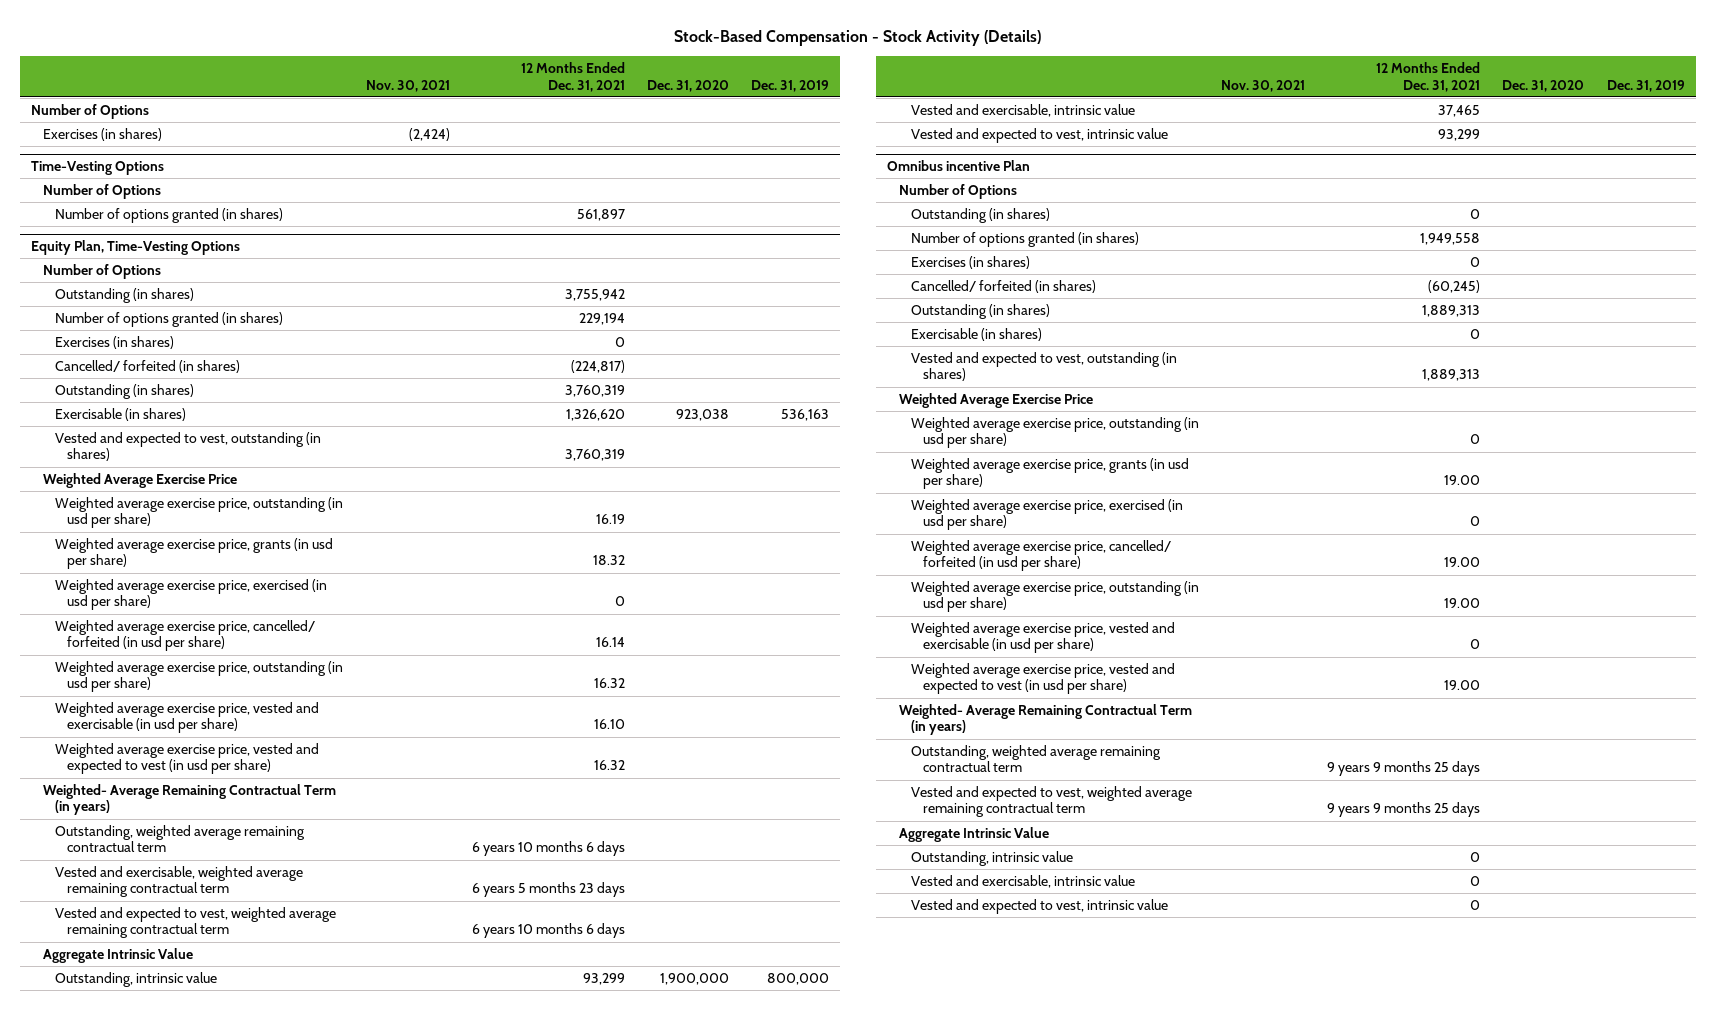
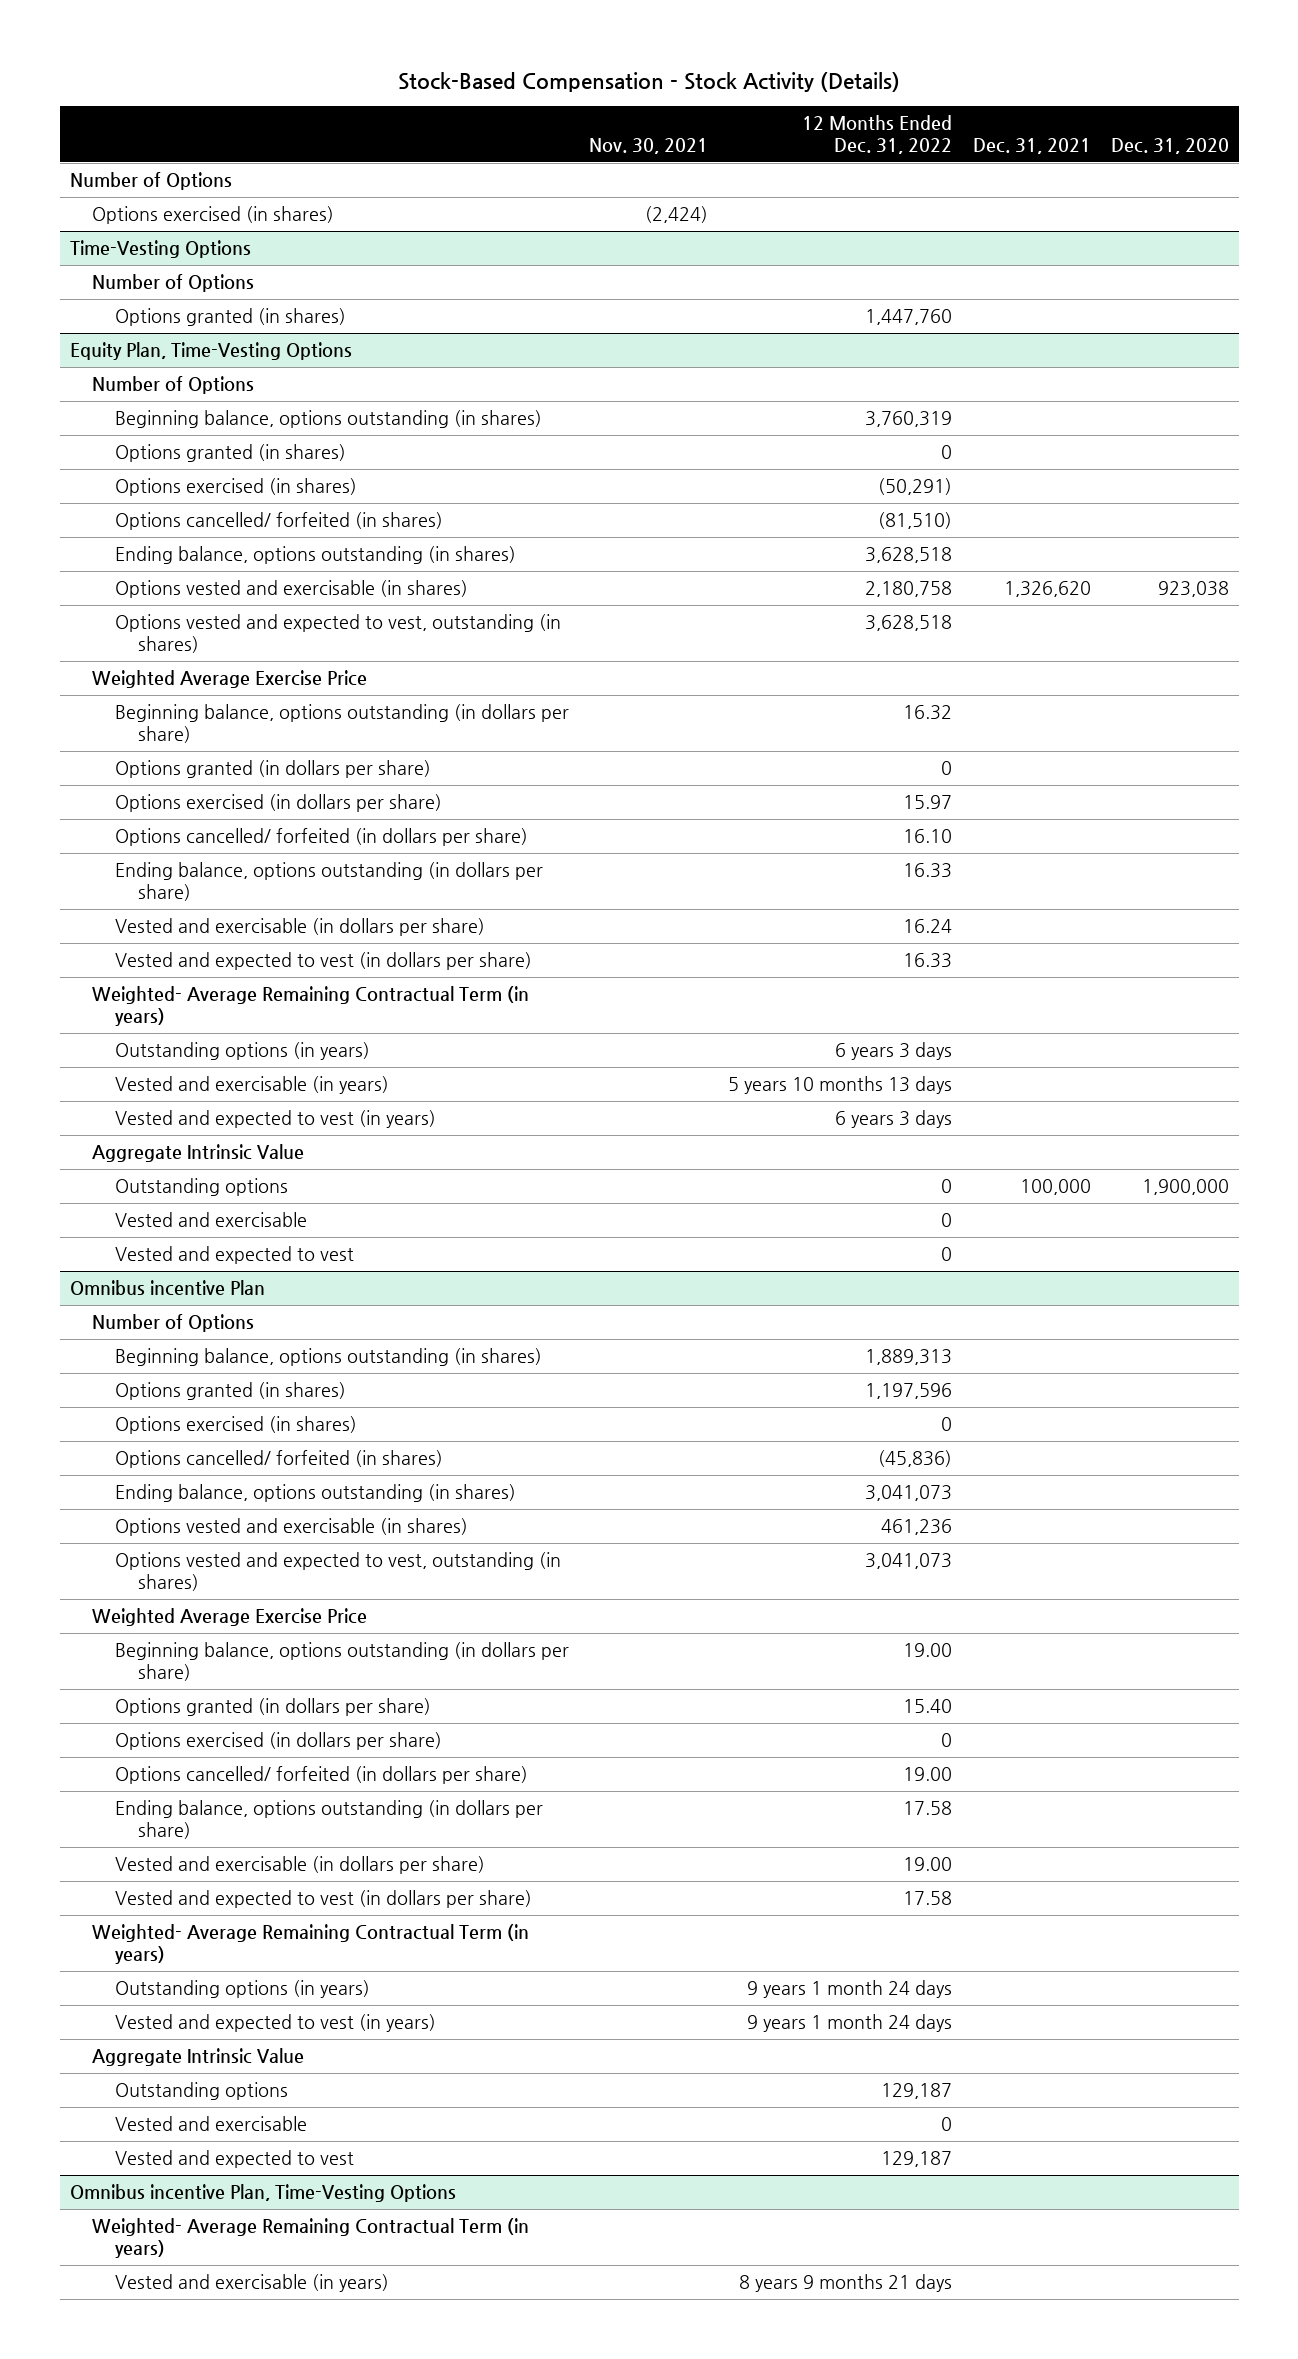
[520,62,625,92] 12 Months Ended Dec. 31, 2021 -> none
[751,79,830,92] Dec. 31, 2019 -> none
none -> [802,115,953,154] 12 Months Ended Dec. 31, 2022
none -> [972,137,1091,154] Dec. 31, 2021
[43,128,163,142] Exercises (in shares) -> [92,206,335,225] Options exercised (in shares)
[55,208,284,224] Number of options granted (in shares) -> [115,308,347,327] Options granted (in shares)
[55,288,195,304] Outstanding (in shares) -> [115,410,543,429] Beginning balance, options outstanding (in shares)
[55,312,284,328] Number of options granted (in shares) -> [115,444,347,463] Options granted (in shares)
[55,336,175,350] Exercises (in shares) -> [115,478,358,497] Options exercised (in shares)
[55,360,241,374] Cancelled/ forfeited (in shares) -> [115,512,444,531] Options cancelled/ forfeited (in shares)
[55,384,195,400] Outstanding (in shares) -> [115,546,517,565] Ending balance, options outstanding (in shares)
[55,408,187,422] Exercisable (in shares) -> [115,580,469,599] Options vested and exercisable (in shares)
[55,432,322,462] Vested and expected to vest, outstanding (in shares) -> [115,614,562,653] Options vested and expected to vest, outstanding (in shares)
[55,497,344,529] Weighted average exercise price, outstanding (in usd per share) -> [115,704,570,743] Beginning balance, options outstanding (in dollars per share)
[55,538,334,570] Weighted average exercise price, grants (in usd per share) -> [115,760,432,779] Options granted (in dollars per share)
[55,579,328,611] Weighted average exercise price, exercised (in usd per share) -> [115,794,443,813] Options exercised (in dollars per share)
[55,620,316,652] Weighted average exercise price, cancelled/ forfeited (in usd per share) -> [115,828,529,847] Options cancelled/ forfeited (in dollars per share)
[55,661,344,693] Weighted average exercise price, outstanding (in usd per share) -> [115,862,544,901] Ending balance, options outstanding (in dollars per share)
[55,702,320,734] Weighted average exercise price, vested and exercisable (in usd per share) -> [115,918,486,937] Vested and exercisable (in dollars per share)
[55,743,320,775] Weighted average exercise price, vested and expected to vest (in usd per share) -> [115,952,533,971] Vested and expected to vest (in dollars per share)
[55,825,306,853] Outstanding, weighted average remaining contractual term -> [115,1042,371,1061] Outstanding options (in years)
[55,866,304,898] Vested and exercisable, weighted average remaining contractual term -> [115,1076,390,1095] Vested and exercisable (in years)
[55,907,337,939] Vested and expected to vest, weighted average remaining contractual term -> [115,1110,437,1129] Vested and expected to vest (in years)
[55,972,218,988] Outstanding, intrinsic value -> [115,1178,289,1197] Outstanding options
[910,104,1135,118] Vested and exercisable, intrinsic value -> [115,1212,308,1228] Vested and exercisable
[910,128,1168,144] Vested and expected to vest, intrinsic value -> [115,1246,355,1265] Vested and expected to vest
[910,208,1050,224] Outstanding (in shares) -> [115,1348,543,1367] Beginning balance, options outstanding (in shares)
[910,232,1139,248] Number of options granted (in shares) -> [115,1382,347,1401] Options granted (in shares)
[910,256,1030,270] Exercises (in shares) -> [115,1416,358,1435] Options exercised (in shares)
[910,280,1096,294] Cancelled/ forfeited (in shares) -> [115,1450,444,1469] Options cancelled/ forfeited (in shares)
[910,304,1050,320] Outstanding (in shares) -> [115,1484,517,1503] Ending balance, options outstanding (in shares)
[910,328,1042,342] Exercisable (in shares) -> [115,1518,469,1537] Options vested and exercisable (in shares)
[910,352,1177,382] Vested and expected to vest, outstanding (in shares) -> [115,1552,562,1591] Options vested and expected to vest, outstanding (in shares)
[910,417,1199,449] Weighted average exercise price, outstanding (in usd per share) -> [115,1642,570,1681] Beginning balance, options outstanding (in dollars per share)
[910,458,1189,490] Weighted average exercise price, grants (in usd per share) -> [115,1698,432,1717] Options granted (in dollars per share)
[910,499,1183,531] Weighted average exercise price, exercised (in usd per share) -> [115,1732,443,1751] Options exercised (in dollars per share)
[910,540,1171,572] Weighted average exercise price, cancelled/ forfeited (in usd per share) -> [115,1766,529,1785] Options cancelled/ forfeited (in dollars per share)
[910,581,1199,613] Weighted average exercise price, outstanding (in usd per share) -> [115,1800,544,1839] Ending balance, options outstanding (in dollars per share)
[910,622,1175,654] Weighted average exercise price, vested and exercisable (in usd per share) -> [115,1856,486,1875] Vested and exercisable (in dollars per share)
[910,663,1175,695] Weighted average exercise price, vested and expected to vest (in usd per share) -> [115,1890,533,1909] Vested and expected to vest (in dollars per share)
[910,745,1161,773] Outstanding, weighted average remaining contractual term -> [115,1980,371,1999] Outstanding options (in years)
[910,786,1192,818] Vested and expected to vest, weighted average remaining contractual term -> [115,2014,437,2033] Vested and expected to vest (in years)
[910,851,1073,867] Outstanding, intrinsic value -> [115,2082,289,2101] Outstanding options
[910,875,1135,889] Vested and exercisable, intrinsic value -> [115,2116,308,2132] Vested and exercisable
[910,899,1168,915] Vested and expected to vest, intrinsic value -> [115,2150,355,2169] Vested and expected to vest
none -> [69,2184,456,2203] Omnibus incentive Plan, Time-Vesting Options
none -> [92,2218,530,2258] Weighted- Average Remaining Contractual Term (in years)
none -> [115,2274,390,2293] Vested and exercisable (in years)

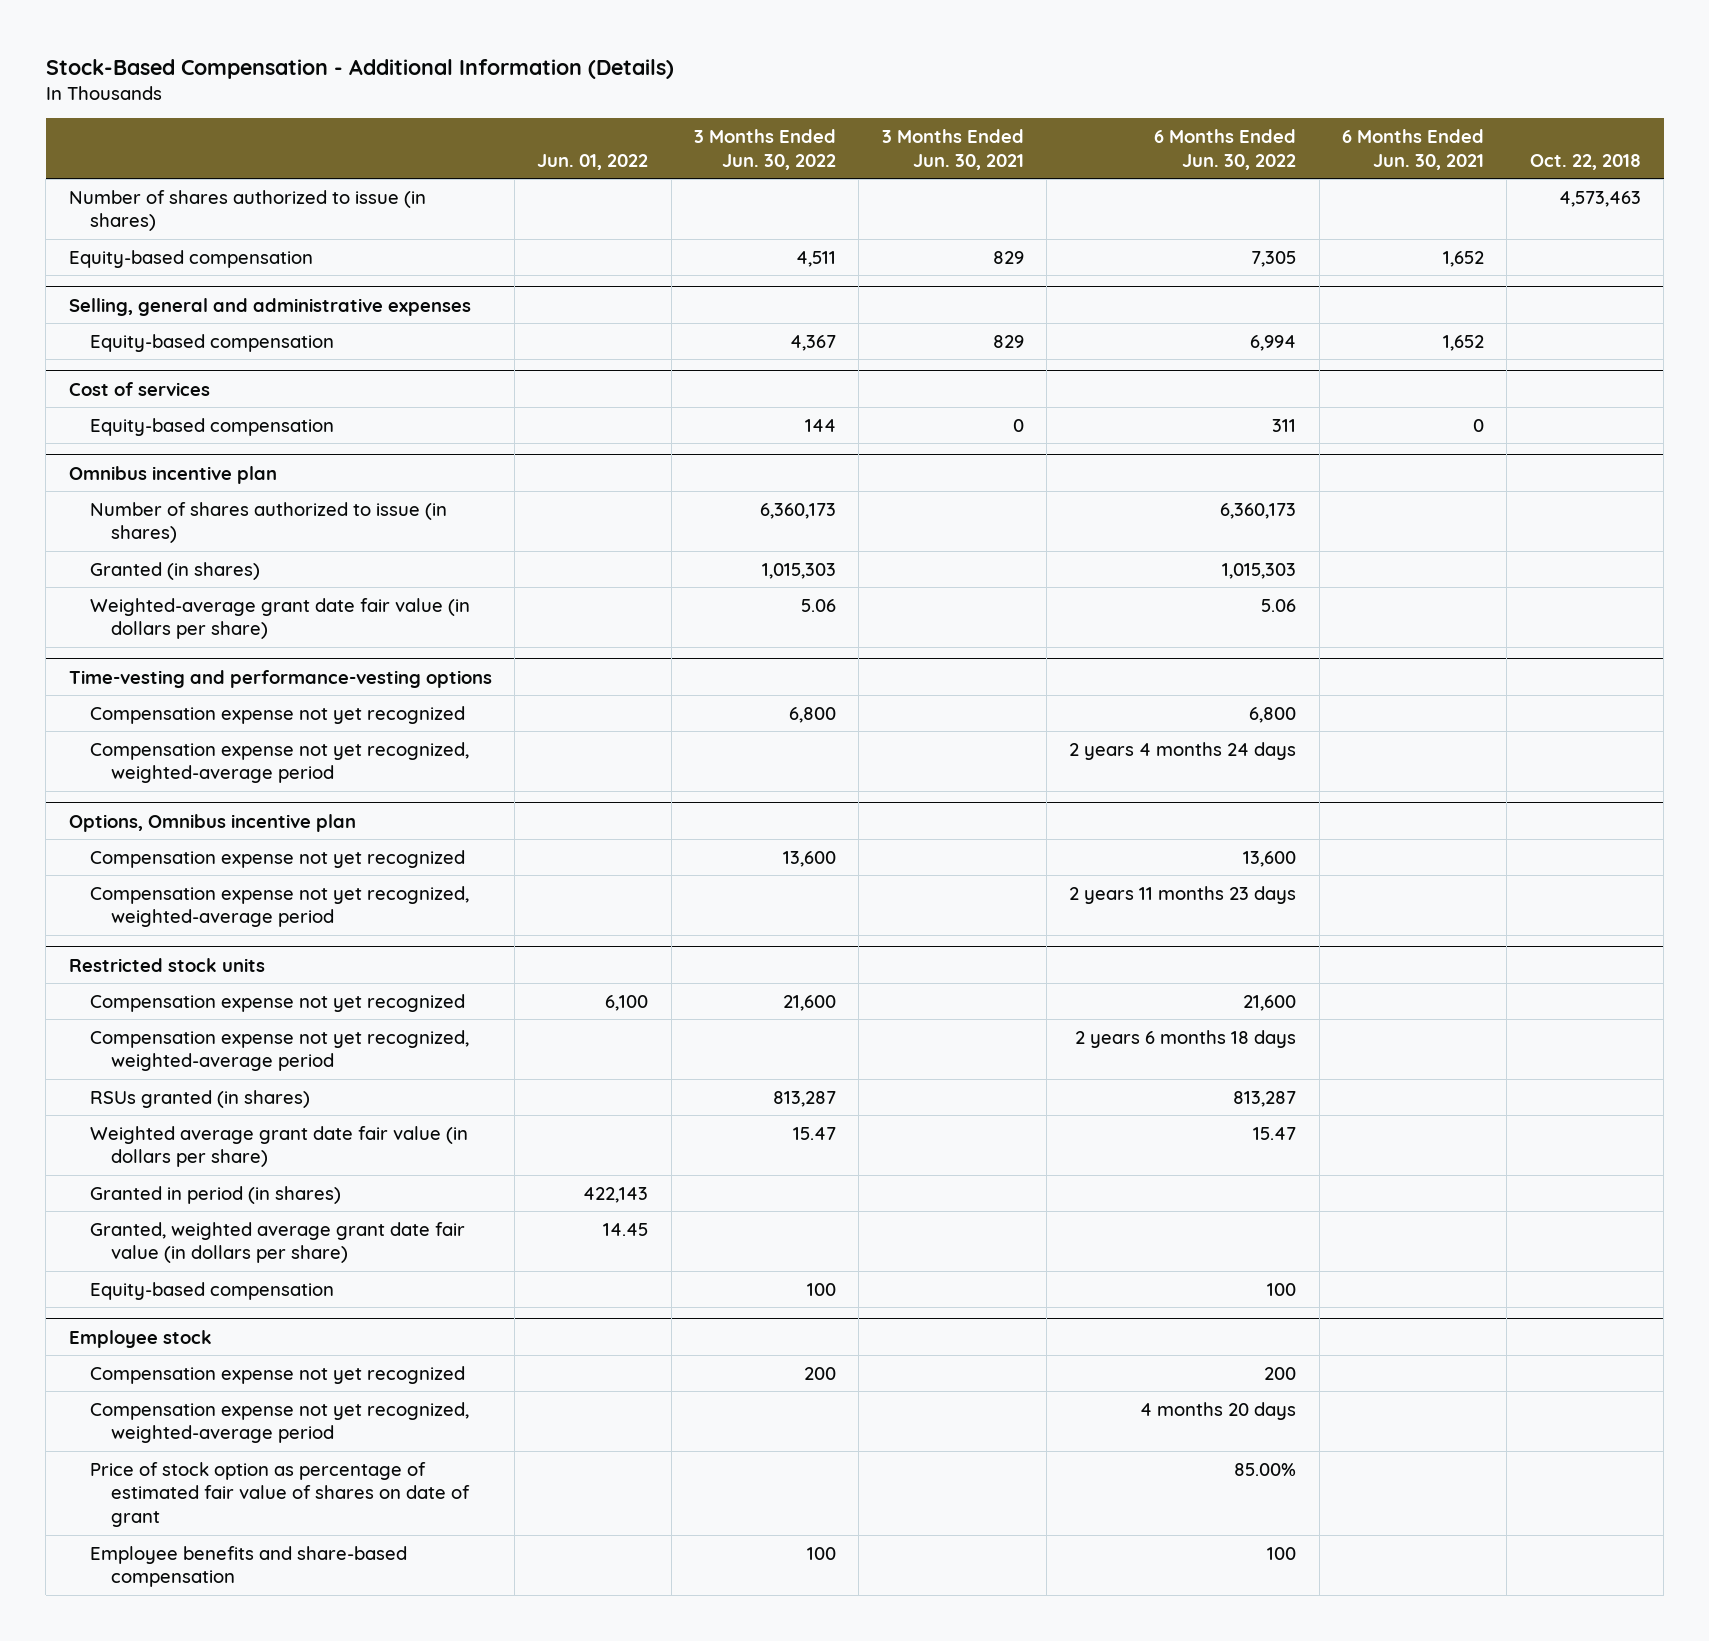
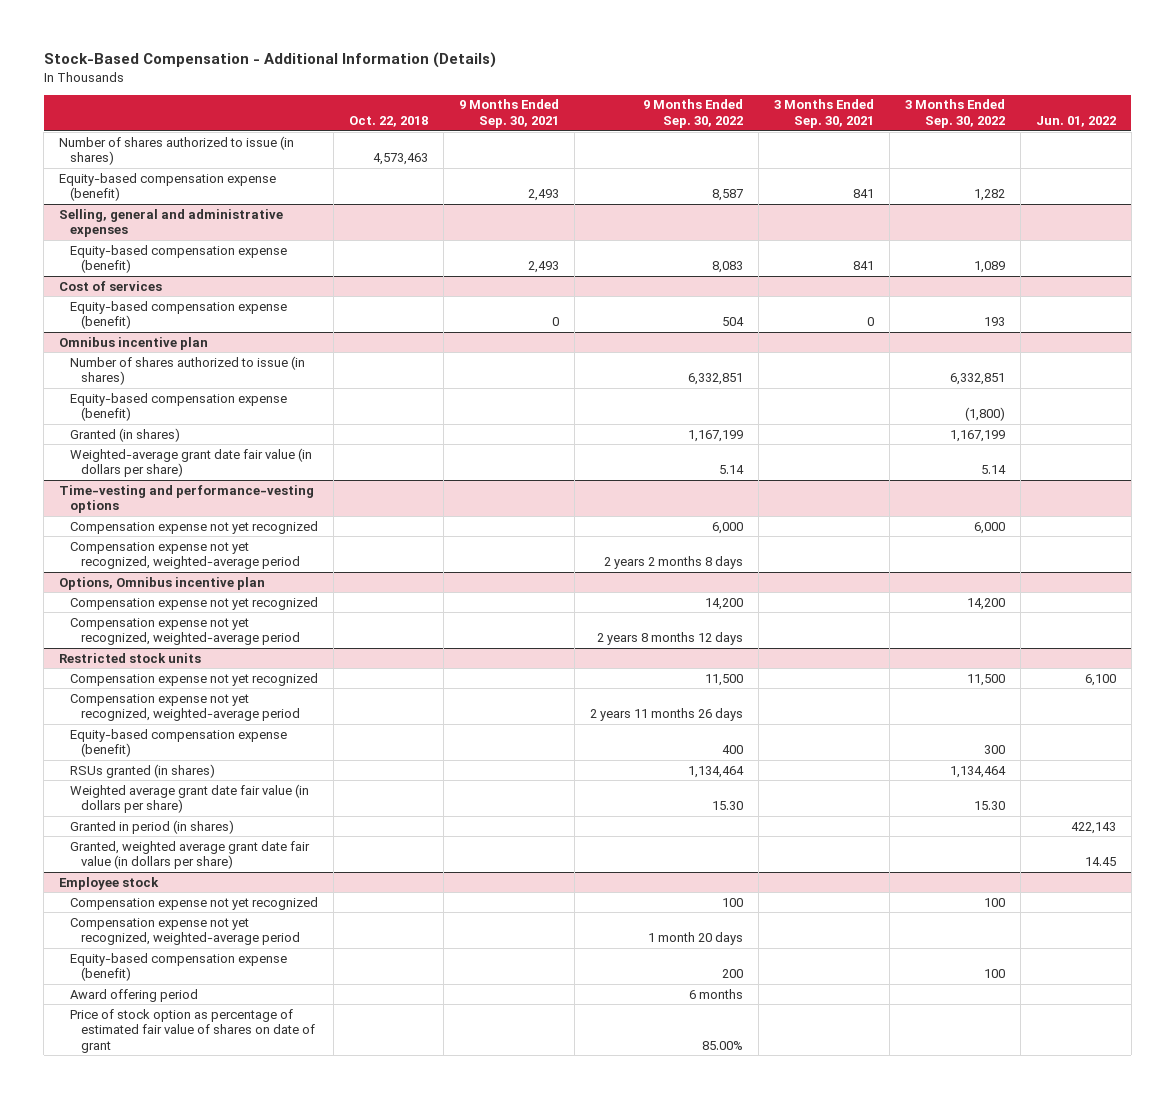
[694,128,837,170] 3 Months Ended Jun. 30, 2022 -> none
[881,128,1024,170] 3 Months Ended Jun. 30, 2021 -> none
[1154,128,1297,170] 6 Months Ended Jun. 30, 2022 -> none
[1342,128,1485,170] 6 Months Ended Jun. 30, 2021 -> none
none -> [459,99,560,129] 9 Months Ended Sep. 30, 2021
none -> [643,99,744,129] 9 Months Ended Sep. 30, 2022
none -> [774,99,875,129] 3 Months Ended Sep. 30, 2021
none -> [904,99,1005,129] 3 Months Ended Sep. 30, 2022
[68,249,313,268] Equity-based compensation -> [59,172,277,202] Equity-based compensation expense (benefit)
[89,333,334,352] Equity-based compensation -> [70,244,288,274] Equity-based compensation expense (benefit)
[89,417,334,436] Equity-based compensation -> [70,300,288,330] Equity-based compensation expense (benefit)
none -> [70,392,288,422] Equity-based compensation expense (benefit)
none -> [70,728,288,758] Equity-based compensation expense (benefit)
[89,1281,334,1300] Equity-based compensation -> none
none -> [70,952,288,982] Equity-based compensation expense (benefit)
none -> [70,988,199,1002] Award offering period
[89,1545,407,1588] Employee benefits and share-based compensation -> none

